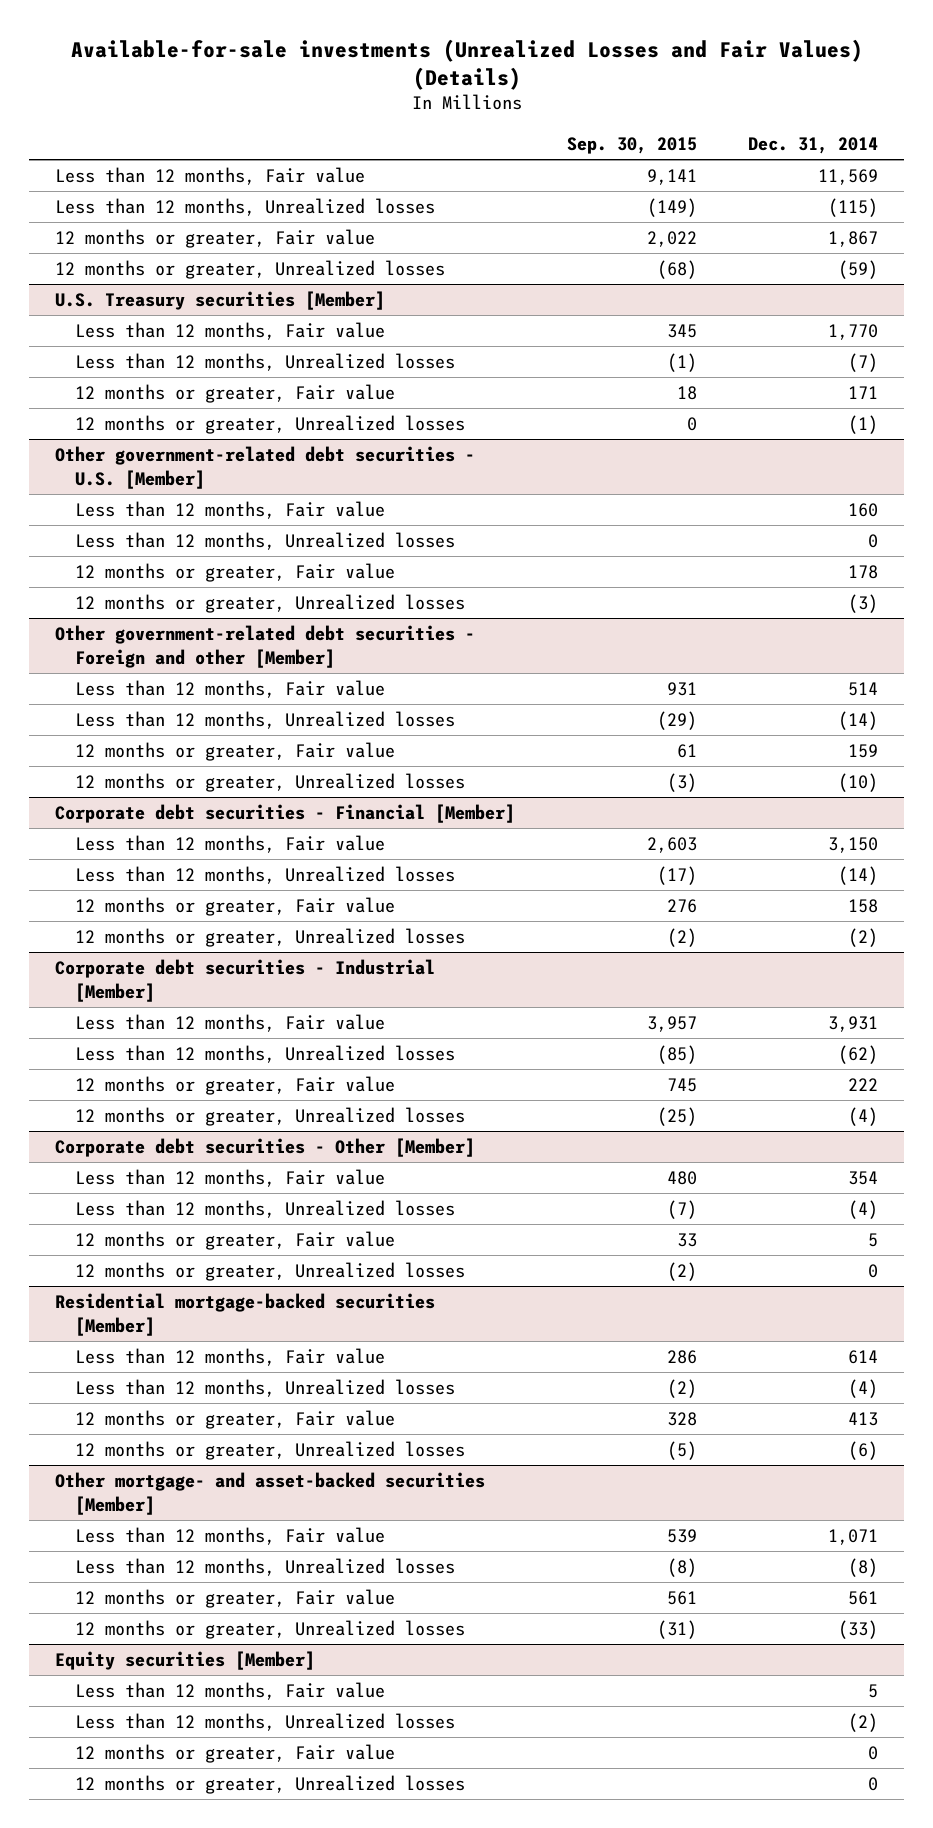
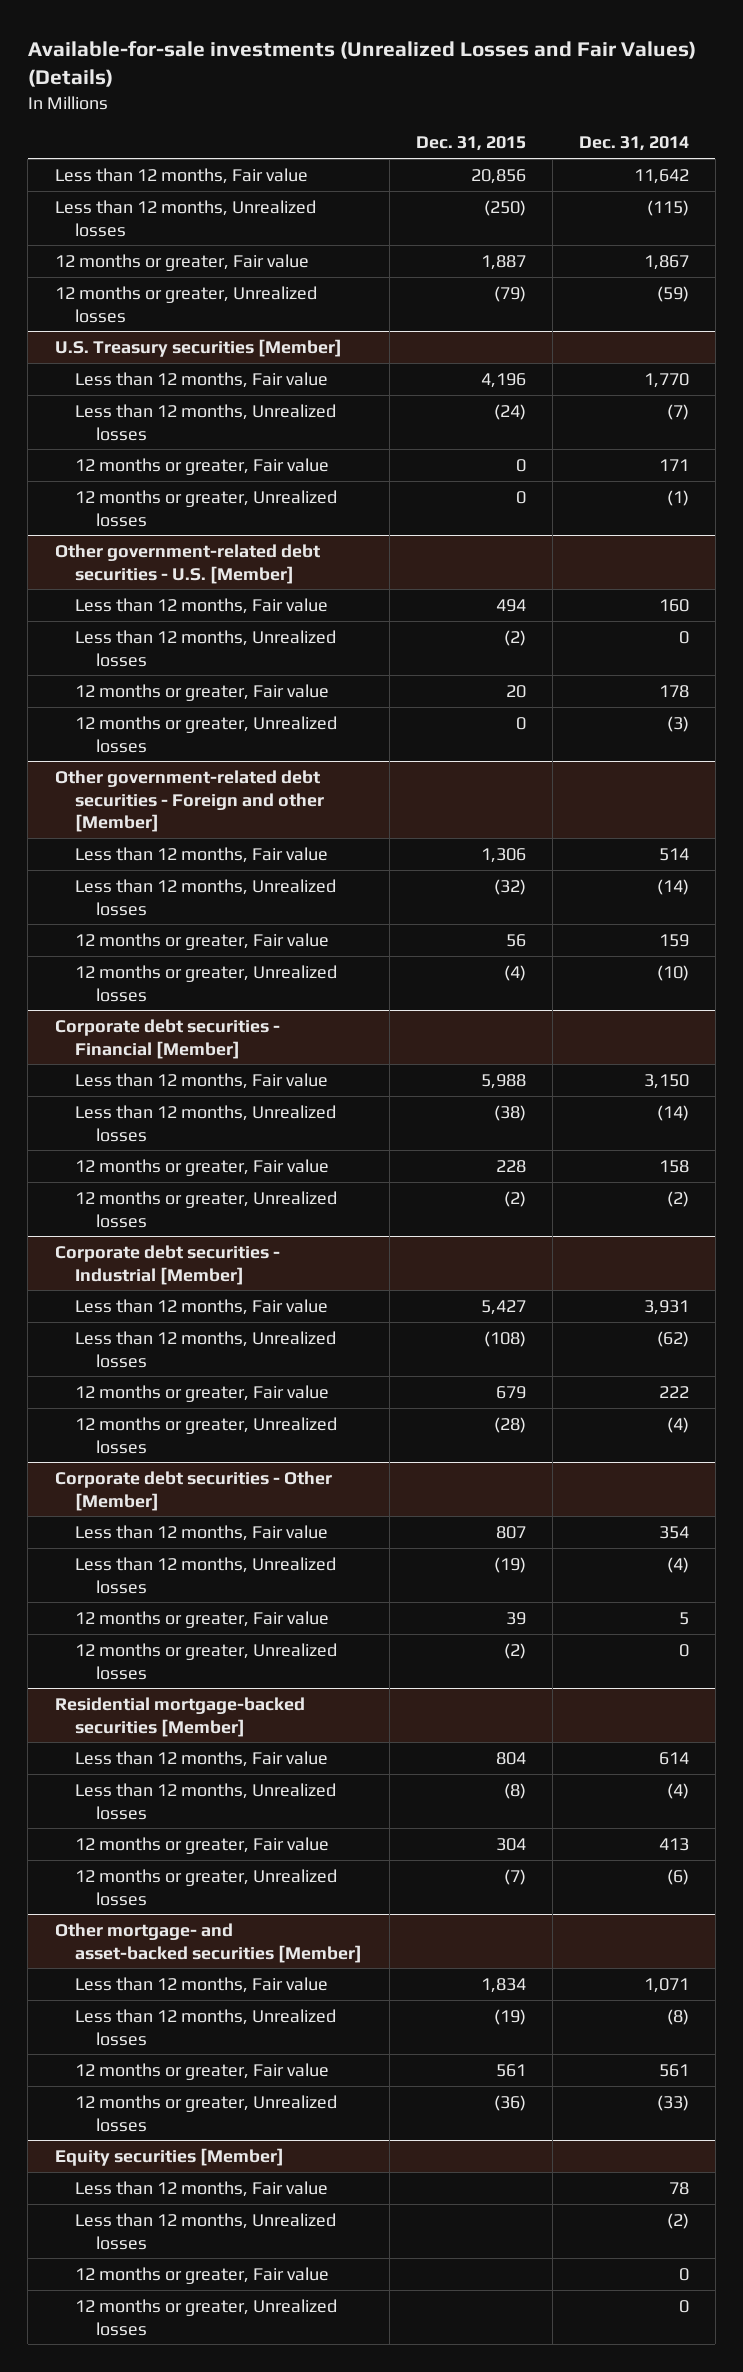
[566,136,697,154] Sep. 30, 2015 -> none
none -> [415,136,526,152] Dec. 31, 2015
[818,169,879,186] 11,569 -> [633,168,689,184] 11,642
[868,1684,879,1699] 5 -> [668,2181,689,2195] 78

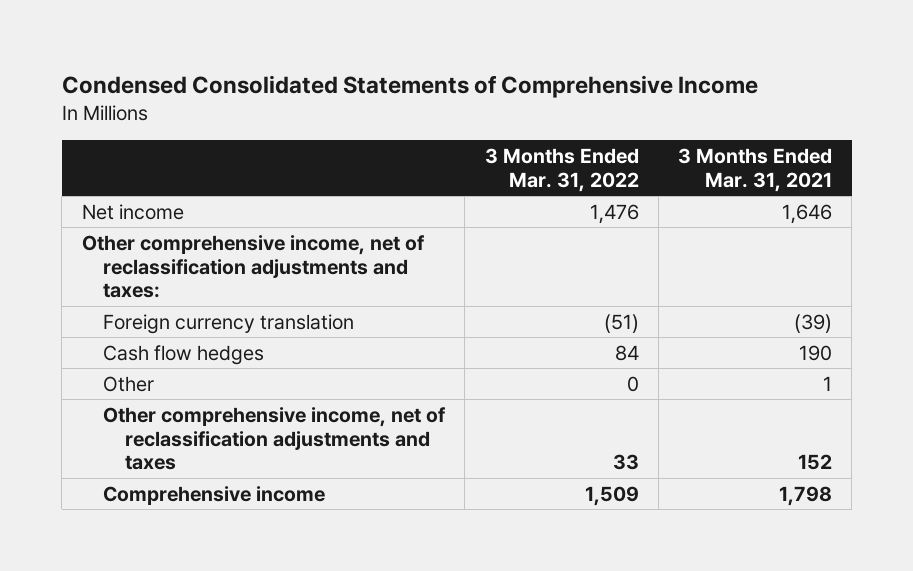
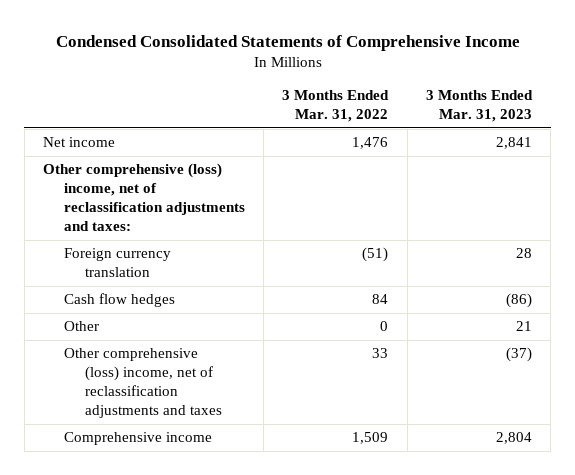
[677,148,832,192] 3 Months Ended Mar. 31, 2021 -> none
none -> [426,90,534,123] 3 Months Ended Mar. 31, 2023
[81,234,424,299] Other comprehensive income, net of reclassification adjustments and taxes: -> [43,163,245,232] Other comprehensive (loss) income, net of reclassification adjustments and taxes:
[103,406,446,471] Other comprehensive income, net of reclassification adjustments and taxes -> [63,348,222,419] Other comprehensive (loss) income, net of reclassification adjustments and taxes

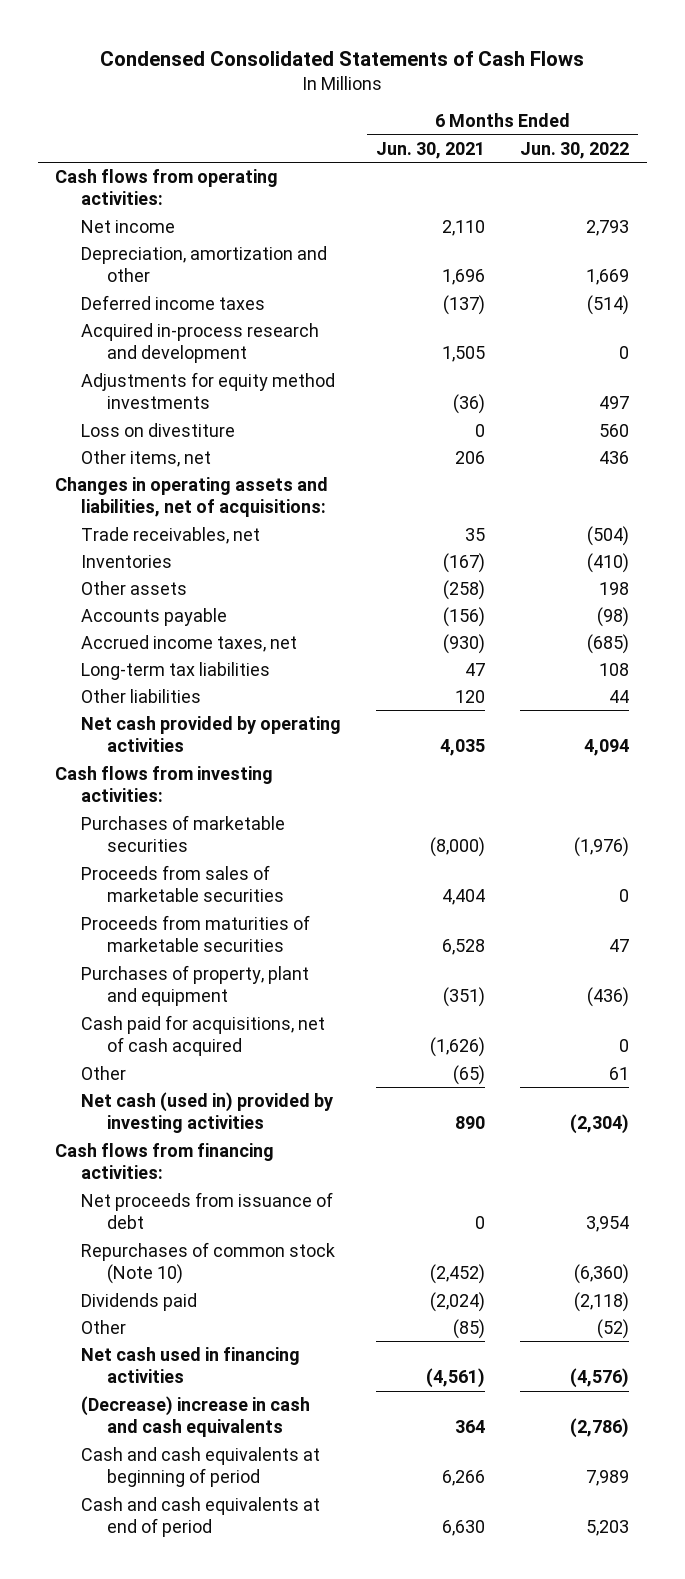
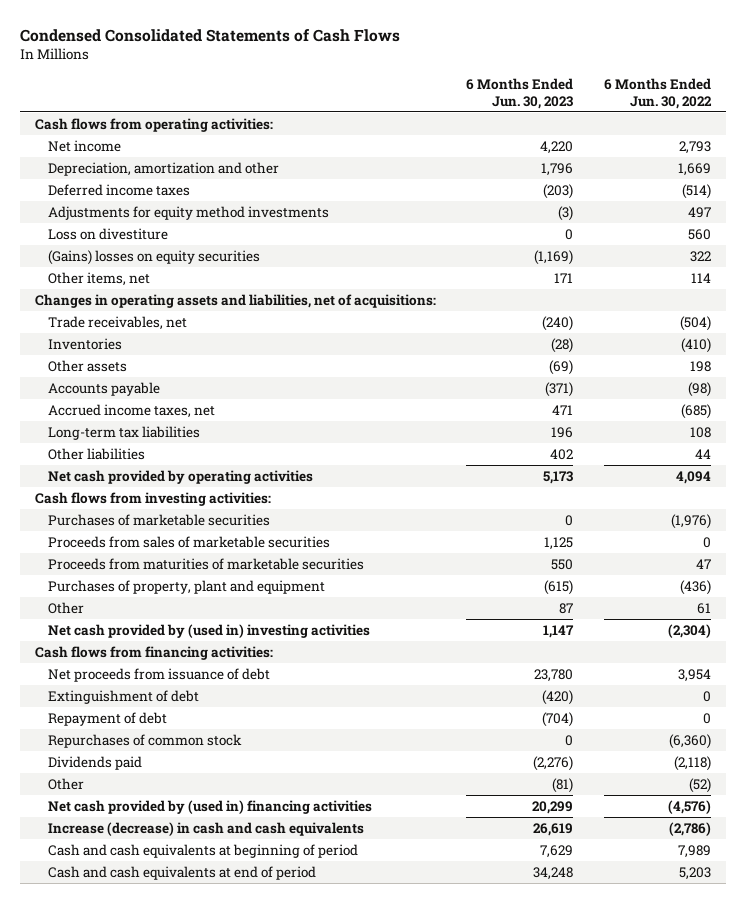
[376,141,486,159] Jun. 30, 2021 -> none
none -> [466,77,574,110] 6 Months Ended Jun. 30, 2023
[81,322,320,364] Acquired in-process research and development -> none
none -> [47,249,260,265] (Gains) losses on equity securities
[599,450,630,464] 436 -> [690,272,711,283] 114
[81,1014,326,1057] Cash paid for acquisitions, net of cash acquired -> none
[81,1091,334,1134] Net cash (used in) provided by investing activities -> [47,623,370,638] Net cash provided by (used in) investing activities
none -> [47,689,199,704] Extinguishment of debt
none -> [47,711,167,726] Repayment of debt
[81,1241,336,1285] Repurchases of common stock (Note 10) -> [47,733,242,748] Repurchases of common stock
[81,1346,301,1384] Net cash used in financing activities -> [47,799,372,814] Net cash provided by (used in) financing activities
[81,1395,311,1438] (Decrease) increase in cash and cash equivalents -> [47,821,364,836] Increase (decrease) in cash and cash equivalents

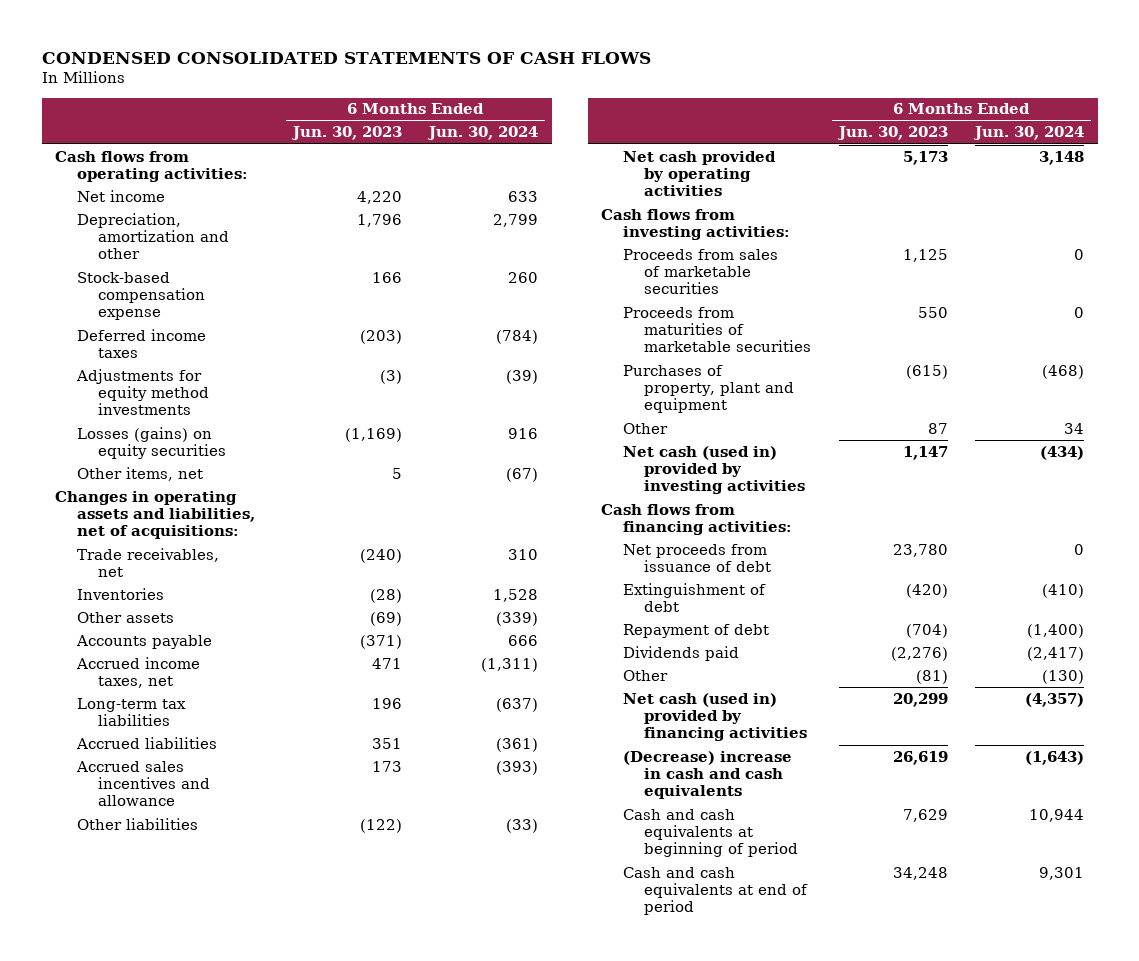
[19,29,400,43] Condensed Consolidated Statements of Cash Flows -> [41,51,651,64] CONDENSED CONSOLIDATED STATEMENTS OF CASH FLOWS
[603,77,712,110] 6 Months Ended Jun. 30, 2022 -> none
none -> [427,126,539,141] Jun. 30, 2024
none -> [76,271,206,321] Stock-based compensation expense
[47,227,168,240] Loss on divestiture -> none
[47,249,260,265] (Gains) losses on equity securities -> [76,426,227,460] Losses (gains) on equity securities
[554,272,574,283] 171 -> [391,467,402,479] 5
none -> [75,736,217,749] Accrued liabilities
none -> [75,760,211,807] Accrued sales incentives and allowance
[550,448,574,460] 402 -> [359,818,402,833] (122)
[47,513,270,526] Purchases of marketable securities -> none
[47,623,370,638] Net cash provided by (used in) investing activities -> [622,445,806,495] Net cash (used in) provided by investing activities
[47,733,242,748] Repurchases of common stock -> none
[47,799,372,814] Net cash provided by (used in) financing activities -> [622,692,808,742] Net cash (used in) provided by financing activities
[47,821,364,836] Increase (decrease) in cash and cash equivalents -> [622,750,792,800] (Decrease) increase in cash and cash equivalents

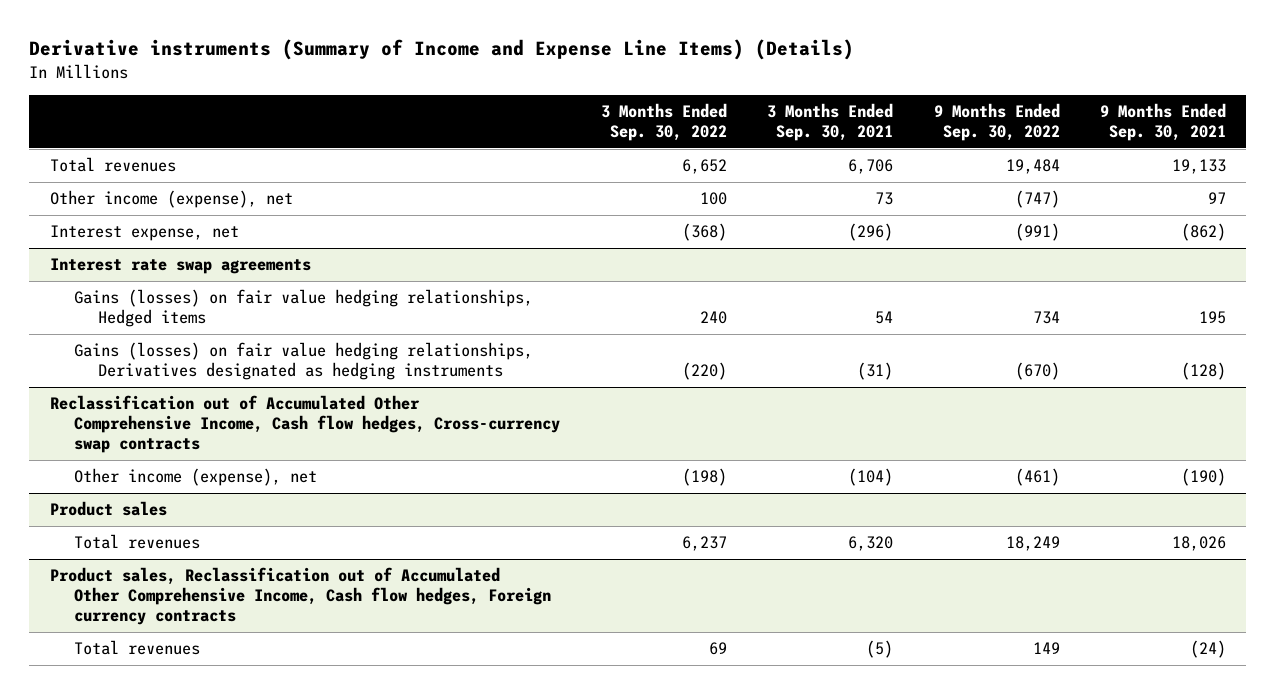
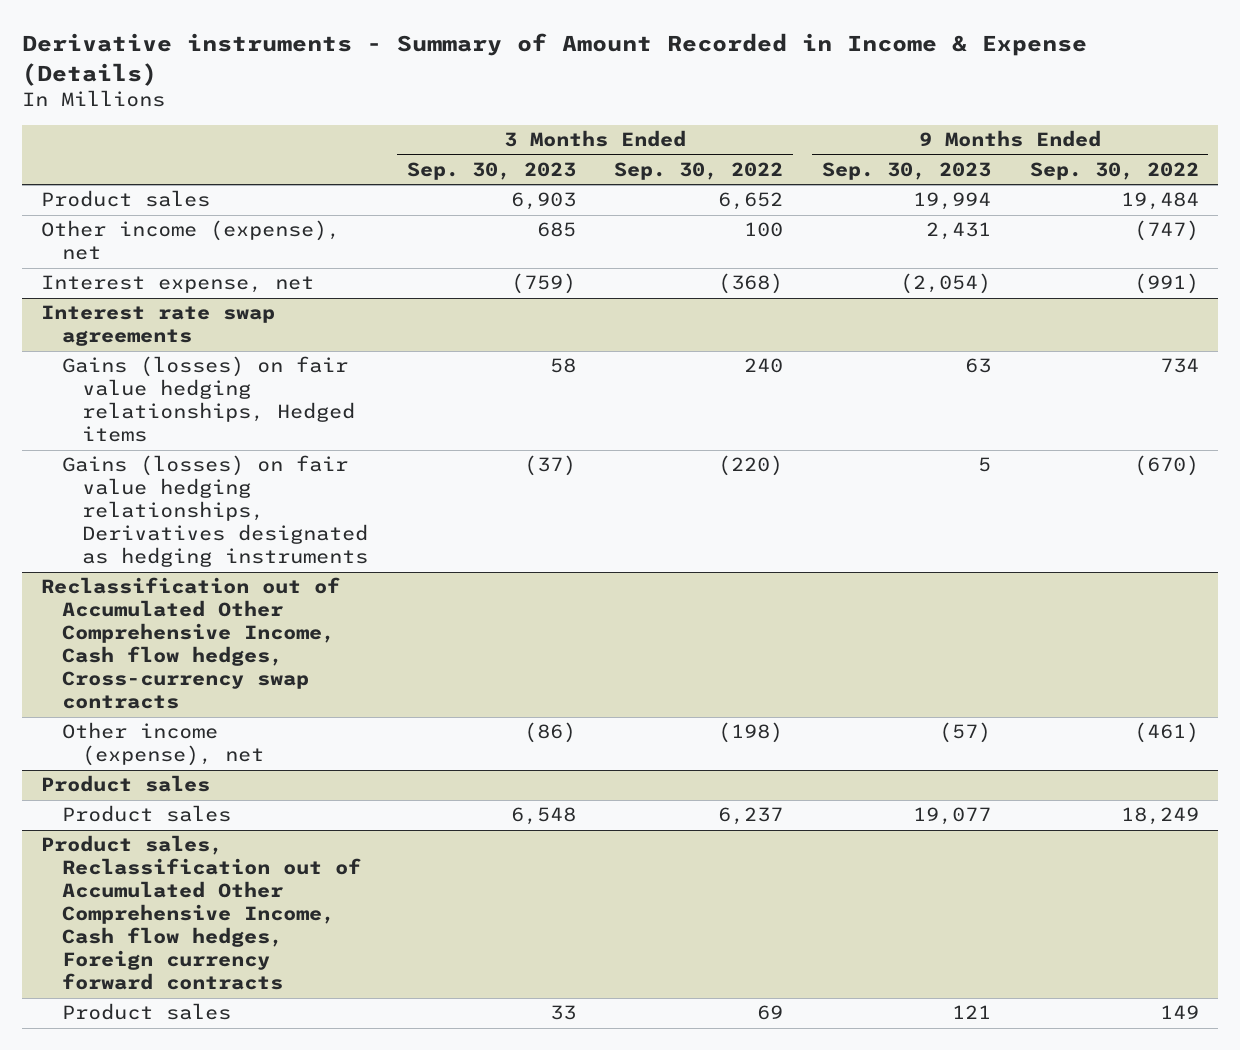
[29,39,855,61] Derivative instruments (Summary of Income and Expense Line Items) (Details) -> [22,33,1088,86] Derivative instruments - Summary of Amount Recorded in Income & Expense (Details)
[767,102,894,141] 3 Months Ended Sep. 30, 2021 -> none
[1100,102,1227,141] 9 Months Ended Sep. 30, 2021 -> none
none -> [406,161,576,180] Sep. 30, 2023
none -> [822,161,992,180] Sep. 30, 2023
[49,157,176,173] Total revenues -> [41,190,211,208] Product sales
[73,534,200,550] Total revenues -> [61,805,231,823] Product sales
[49,567,551,626] Product sales, Reclassification out of Accumulated Other Comprehensive Income, Cash flow hedges, Foreign currency contracts -> [41,835,361,991] Product sales, Reclassification out of Accumulated Other Comprehensive Income, Cash flow hedges, Foreign currency forward contracts
[73,640,200,656] Total revenues -> [61,1003,231,1021] Product sales

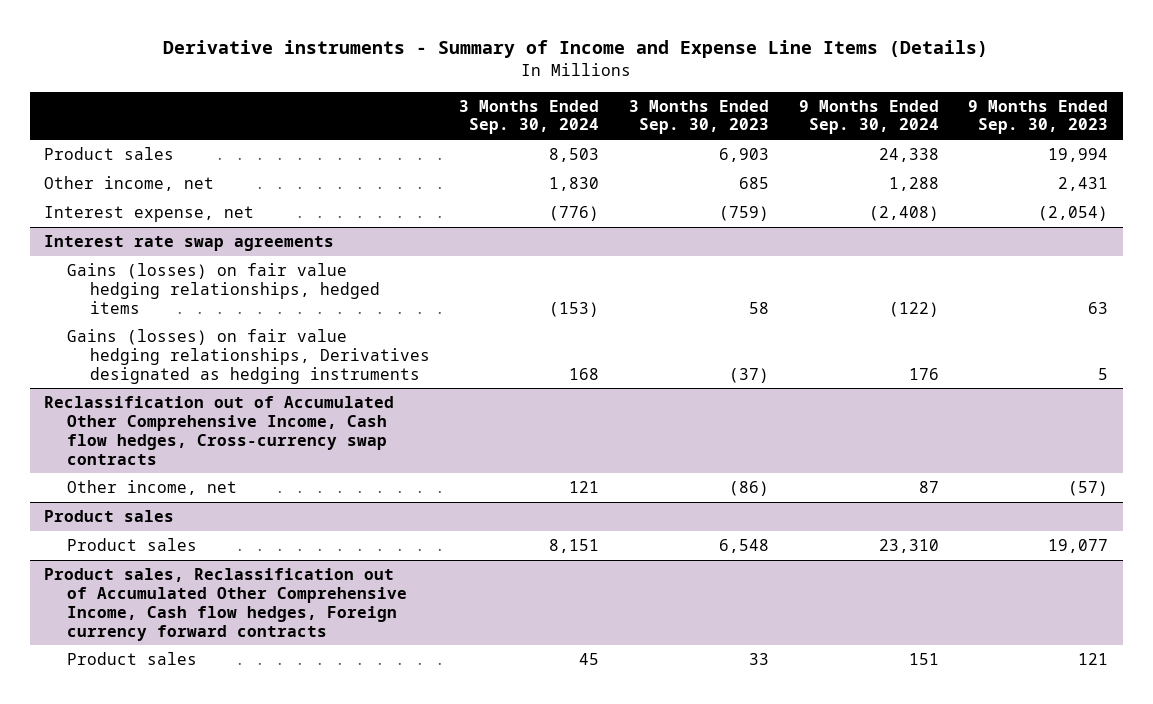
[22,33,1088,86] Derivative instruments - Summary of Amount Recorded in Income & Expense (Details) -> [163,40,989,59] Derivative instruments - Summary of Income and Expense Line Items (Details)
[614,161,784,180] Sep. 30, 2022 -> none
[1029,161,1199,180] Sep. 30, 2022 -> none
none -> [459,99,600,135] 3 Months Ended Sep. 30, 2024
none -> [798,99,939,135] 9 Months Ended Sep. 30, 2024
[41,220,341,261] Other income (expense), net -> [44,176,215,192] Other income, net
[61,356,355,443] Gains (losses) on fair value hedging relationships, Hedged items -> [67,263,380,314] Gains (losses) on fair value hedging relationships, hedged items
[61,722,264,767] Other income (expense), net -> [67,480,238,496] Other income, net

